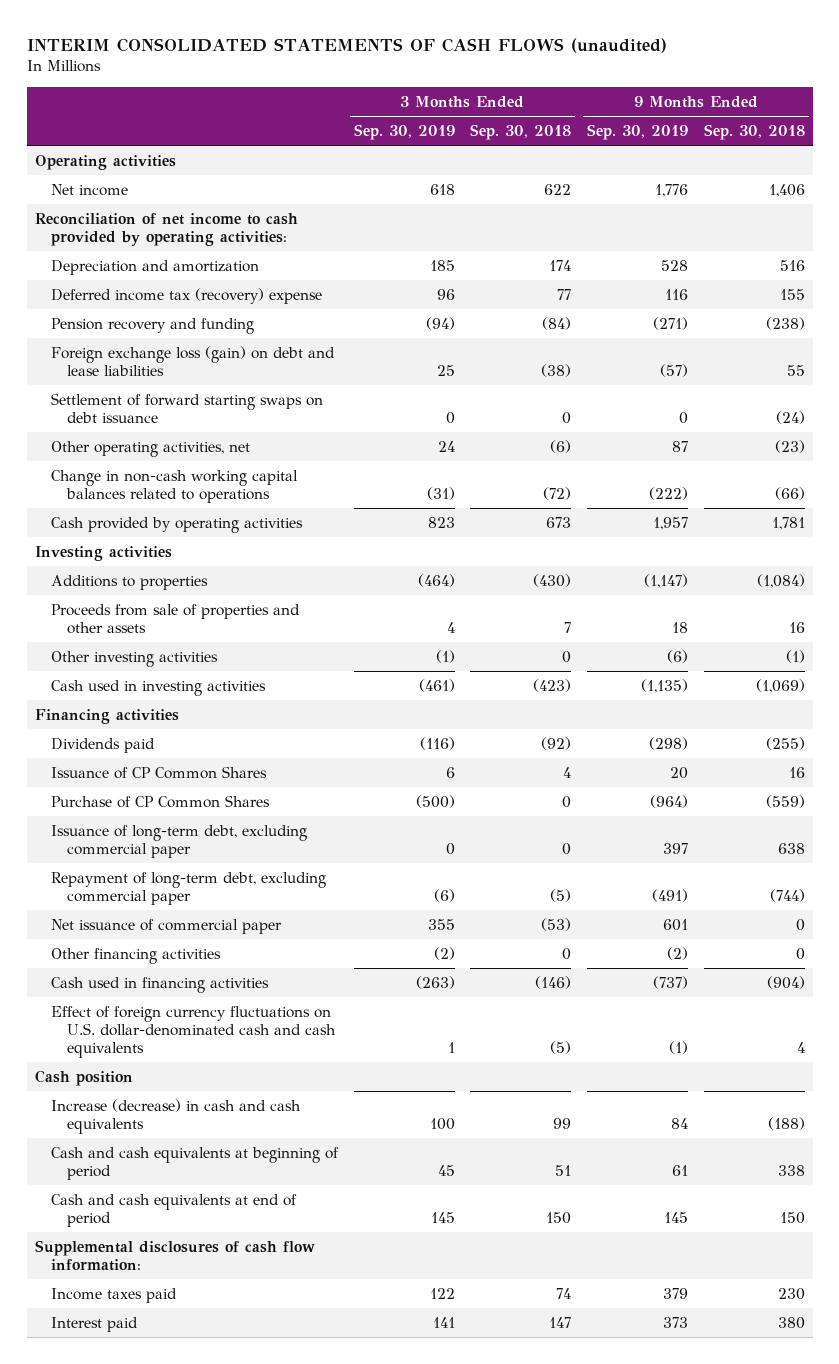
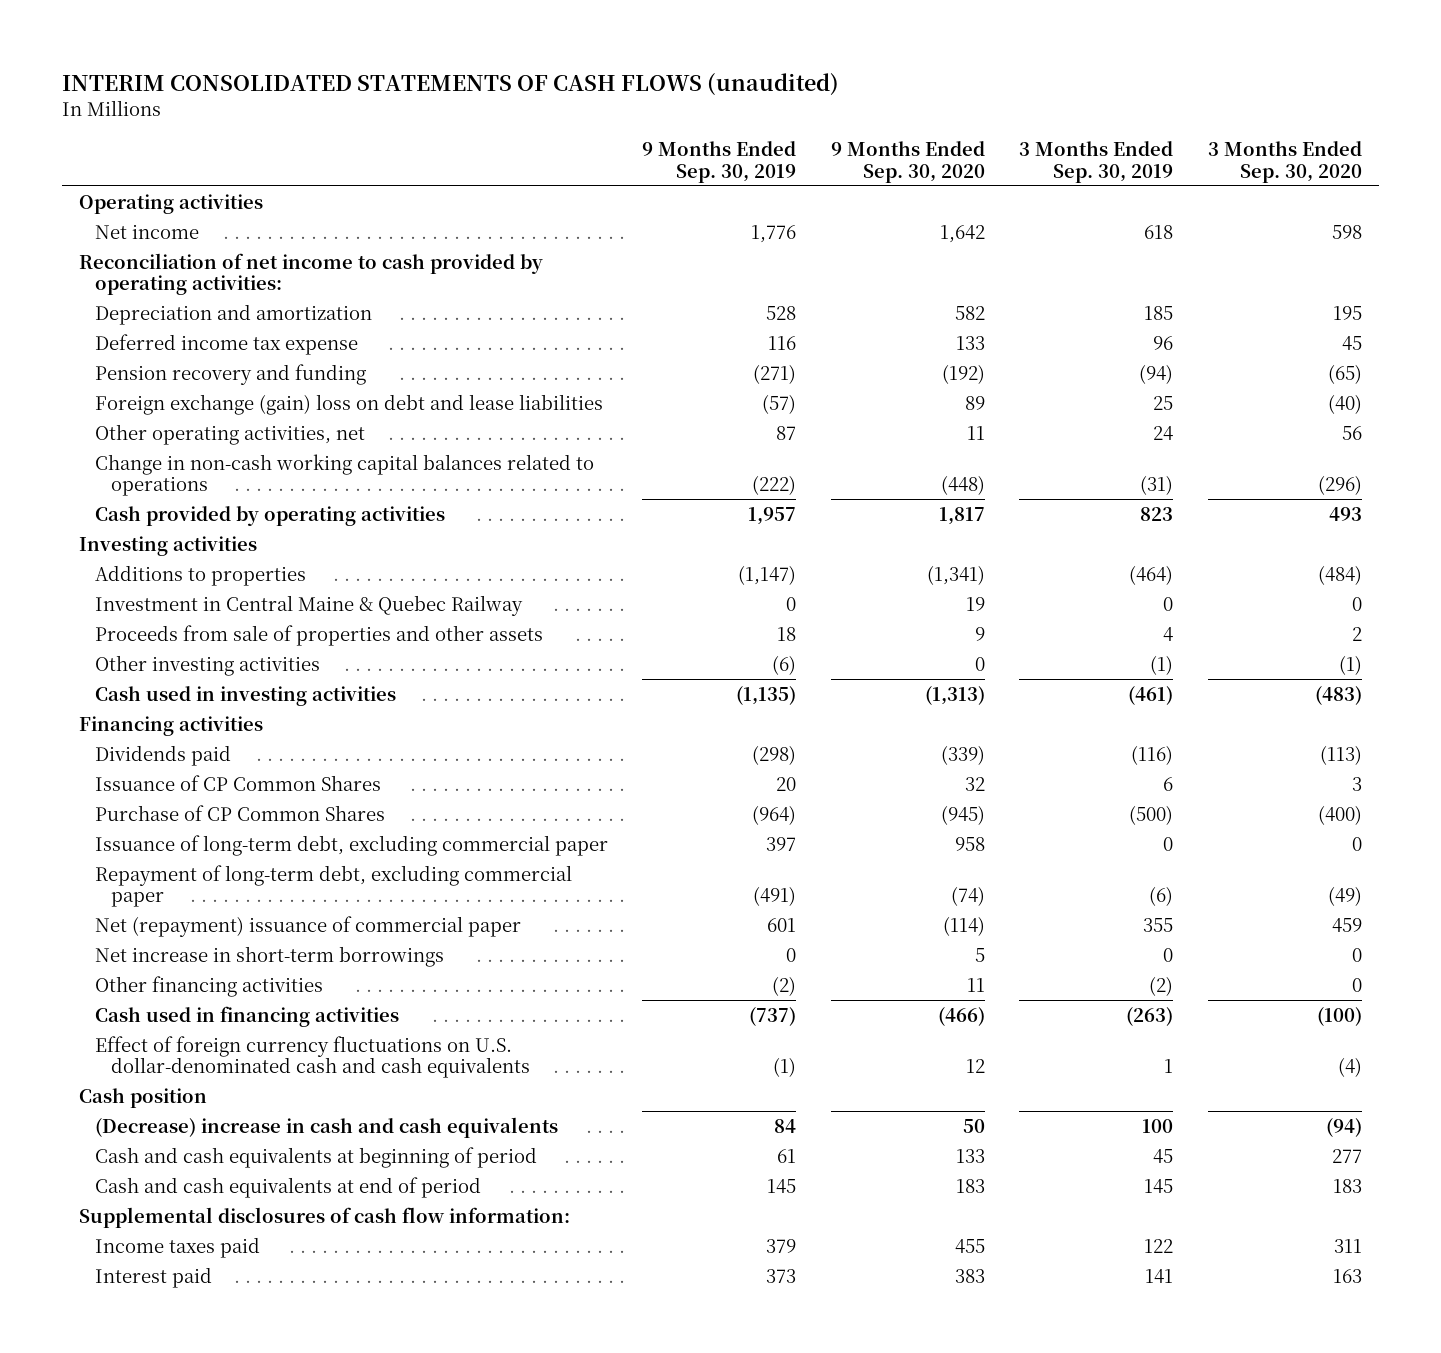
[470,124,572,141] Sep. 30, 2018 -> none
[703,124,805,141] Sep. 30, 2018 -> none
none -> [830,140,985,183] 9 Months Ended Sep. 30, 2020
none -> [1207,140,1362,183] 3 Months Ended Sep. 30, 2020
[50,287,322,304] Deferred income tax (recovery) expense -> [94,333,358,355] Deferred income tax expense
[50,392,323,423] Settlement of forward starting swaps on debt issuance -> none
[50,345,335,376] Foreign exchange loss (gain) on debt and lease liabilities -> [94,393,603,415] Foreign exchange (gain) loss on debt and lease liabilities
none -> [94,594,523,616] Investment in Central Maine & Quebec Railway
[50,918,282,934] Net issuance of commercial paper -> [94,915,521,937] Net (repayment) issuance of commercial paper
none -> [94,945,444,967] Net increase in short-term borrowings
[50,1098,301,1134] Increase (decrease) in cash and cash equivalents -> [94,1116,558,1138] (Decrease) increase in cash and cash equivalents

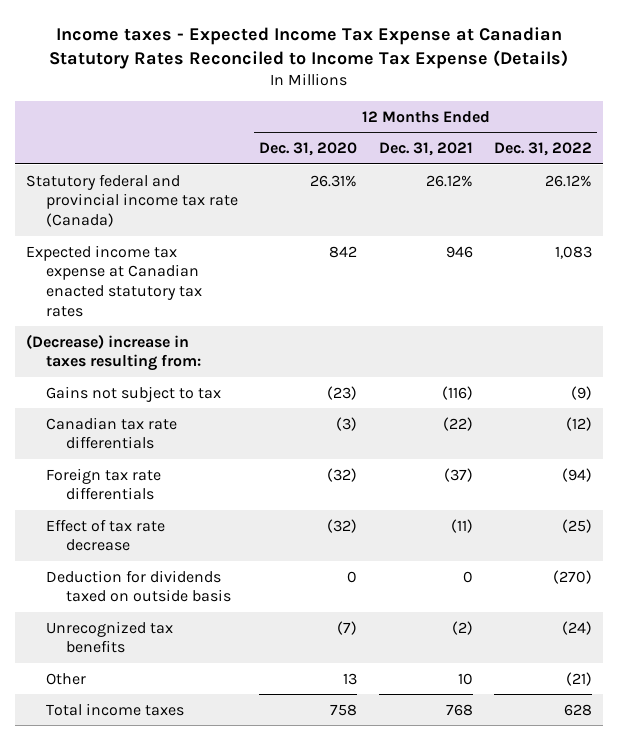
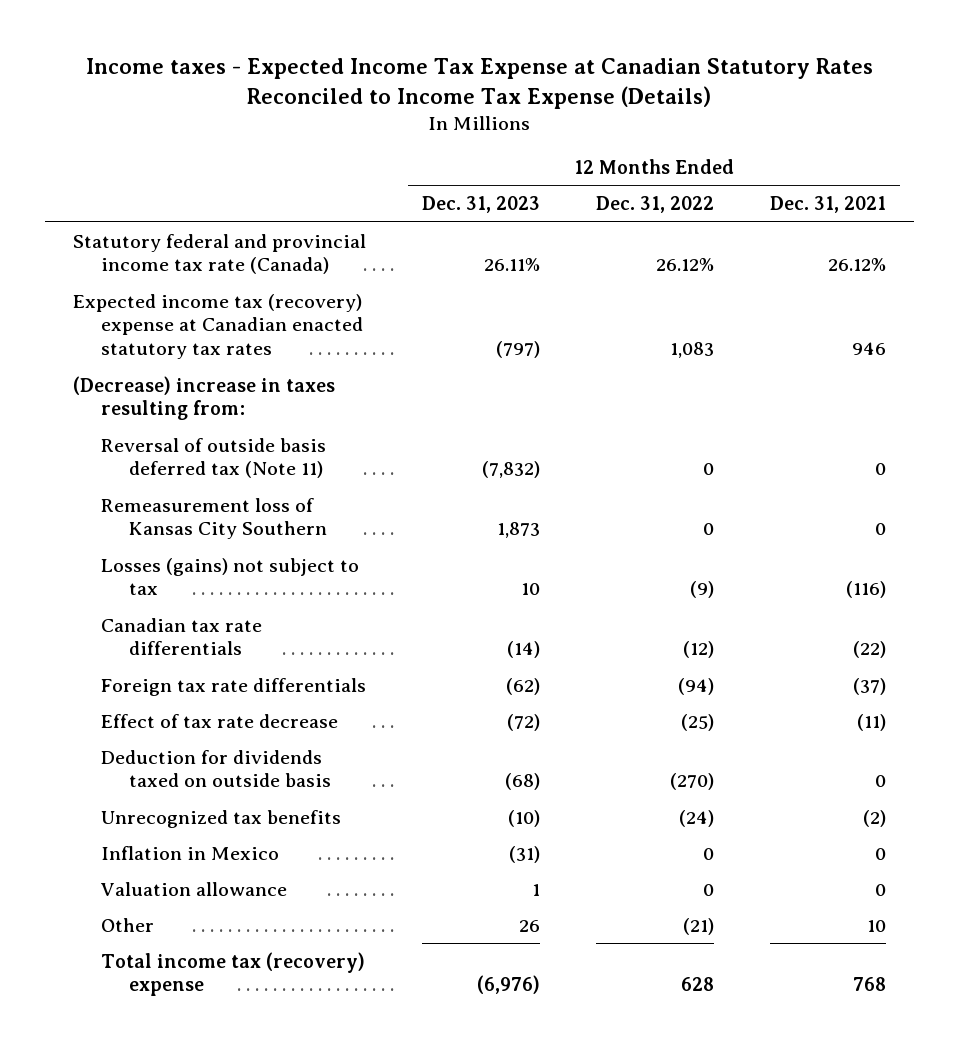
[259,141,358,156] Dec. 31, 2020 -> none
none -> [421,196,540,214] Dec. 31, 2023
[25,244,202,317] Expected income tax expense at Canadian enacted statutory tax rates -> [72,293,363,360] Expected income tax (recovery) expense at Canadian enacted statutory tax rates
none -> [100,437,326,479] Reversal of outside basis deferred tax (Note 11)
none -> [100,497,327,540] Remeasurement loss of Kansas City Southern
[45,385,221,402] Gains not subject to tax -> [100,557,359,596] Losses (gains) not subject to tax
none -> [100,845,279,860] Inflation in Mexico
none -> [99,881,287,896] Valuation allowance
[45,702,184,716] Total income taxes -> [100,951,365,997] Total income tax (recovery) expense

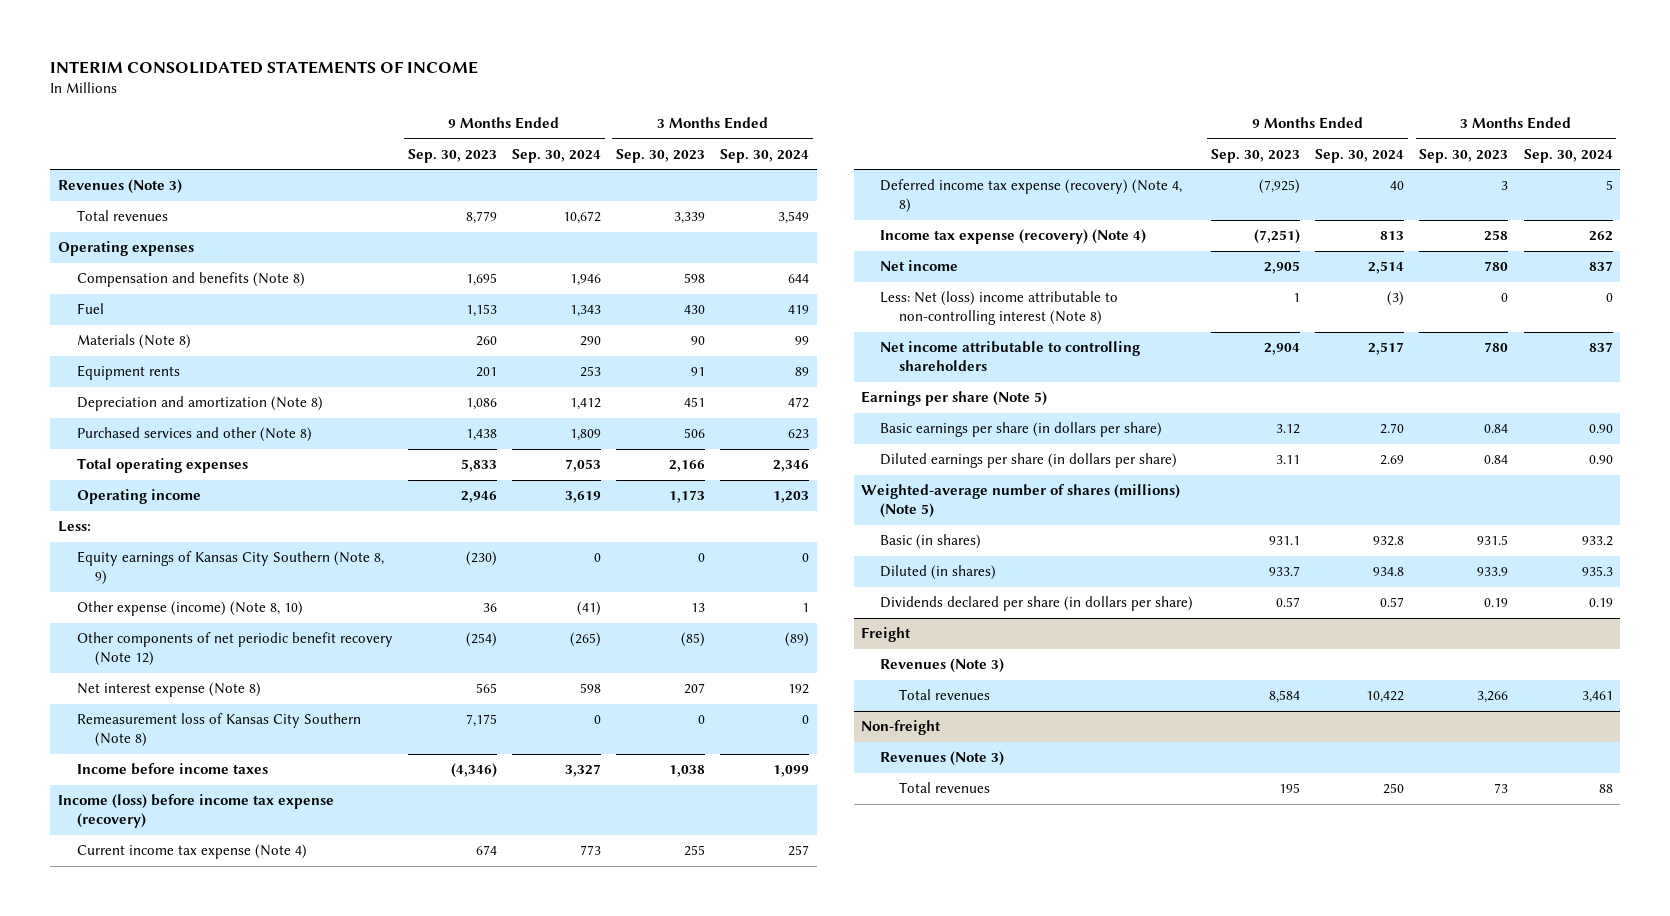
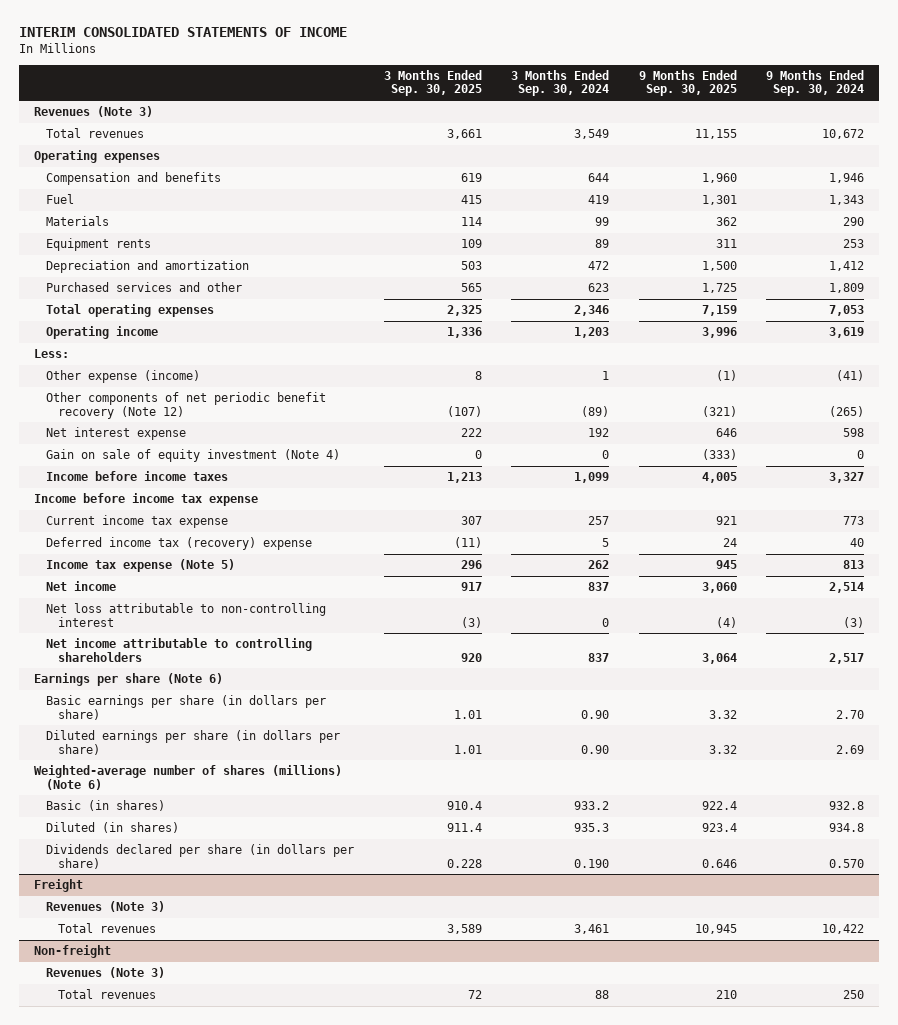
[407,148,497,163] Sep. 30, 2023 -> none
[615,148,705,163] Sep. 30, 2023 -> none
none -> [383,69,482,97] 3 Months Ended Sep. 30, 2025
none -> [638,69,737,97] 9 Months Ended Sep. 30, 2025
[76,272,305,288] Compensation and benefits (Note 8) -> [45,172,221,186] Compensation and benefits
[76,334,191,350] Materials (Note 8) -> [45,216,109,227] Materials
[76,396,323,412] Depreciation and amortization (Note 8) -> [45,260,249,274] Depreciation and amortization
[76,427,312,443] Purchased services and other (Note 8) -> [45,282,242,293] Purchased services and other
[76,551,384,586] Equity earnings of Kansas City Southern (Note 8, 9) -> none
[76,601,303,617] Other expense (income) (Note 8, 10) -> [45,370,200,384] Other expense (income)
[76,713,361,748] Remeasurement loss of Kansas City Southern (Note 8) -> none
[76,682,261,698] Net interest expense (Note 8) -> [45,427,186,441] Net interest expense
none -> [45,449,340,463] Gain on sale of equity investment (Note 4)
[57,794,334,829] Income (loss) before income tax expense (recovery) -> [33,493,258,507] Income before income tax expense
[76,844,307,860] Current income tax expense (Note 4) -> [45,515,228,529] Current income tax expense
[880,179,1183,214] Deferred income tax expense (recovery) (Note 4, 8) -> [45,537,312,551] Deferred income tax (recovery) expense
[880,229,1147,245] Income tax expense (recovery) (Note 4) -> [45,559,235,573] Income tax expense (Note 5)
[880,291,1119,326] Less: Net (loss) income attributable to non-controlling interest (Note 8) -> [45,603,326,627] Net loss attributable to non-controlling interest
[861,391,1048,407] Earnings per share (Note 5) -> [33,673,223,687] Earnings per share (Note 6)
[861,484,1181,519] Weighted-average number of shares (millions) (Note 5) -> [33,765,342,790] Weighted-average number of shares (millions) (Note 6)
[1380,597,1405,608] 0.57 -> [829,858,865,868] 0.570
[1588,598,1613,608] 0.19 -> [574,858,610,868] 0.190

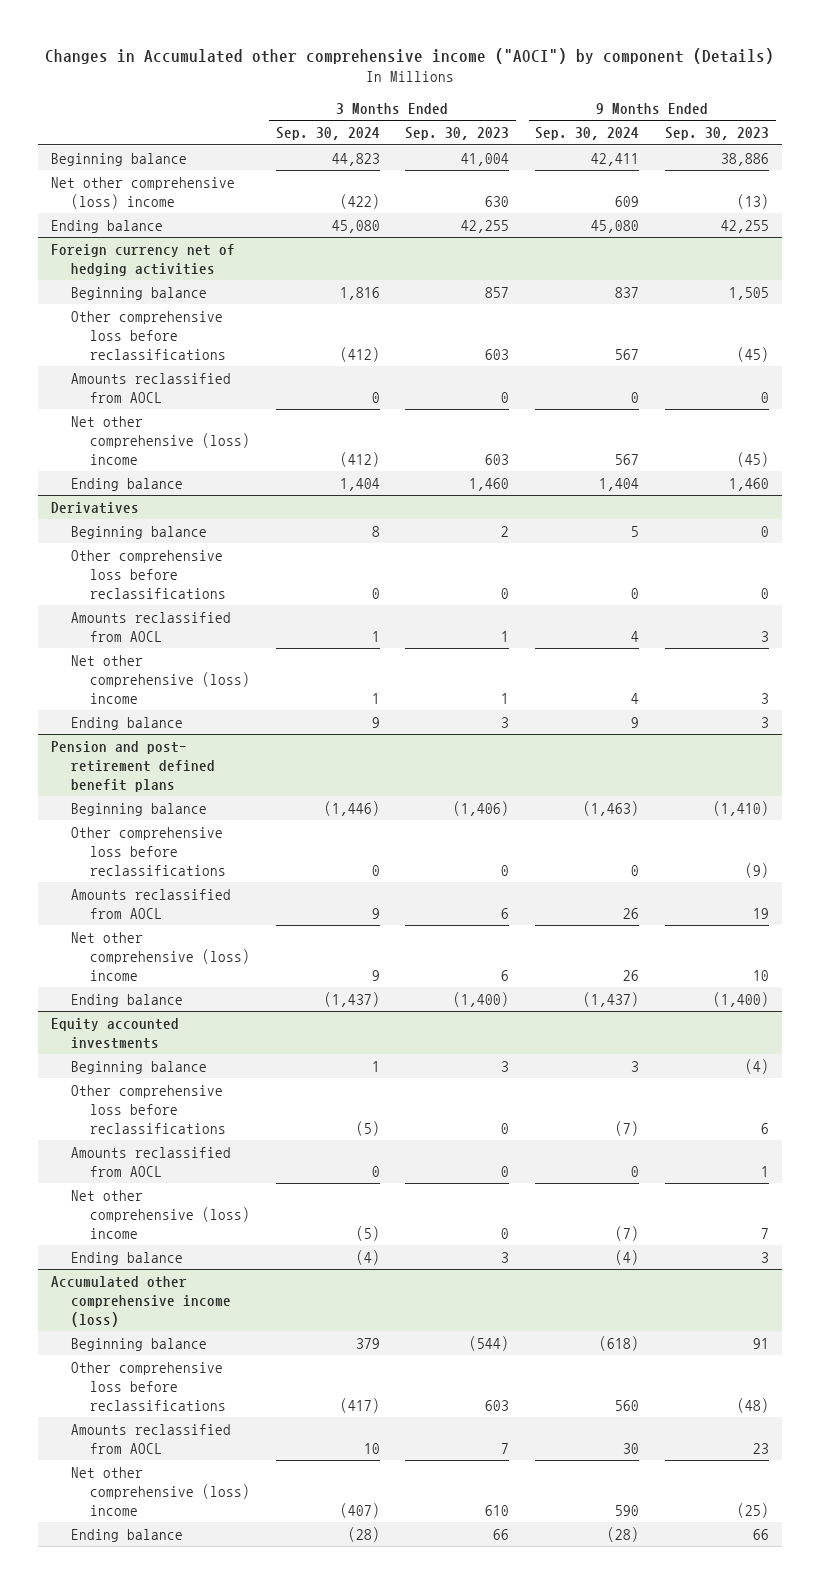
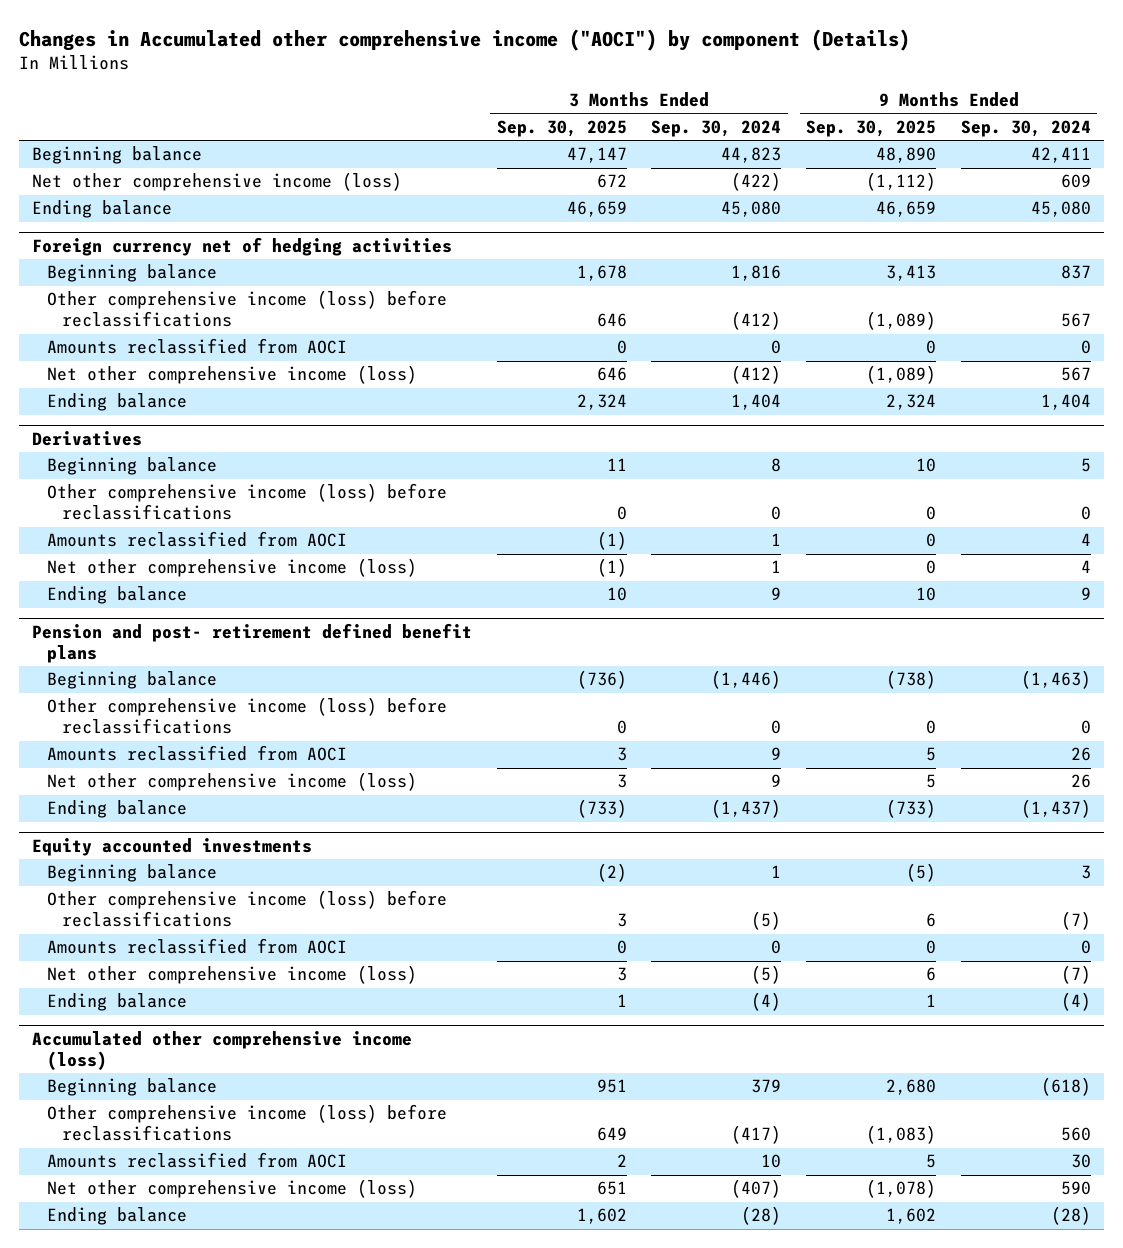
[405,127,510,141] Sep. 30, 2023 -> none
[665,127,770,141] Sep. 30, 2023 -> none
none -> [496,119,627,137] Sep. 30, 2025
none -> [806,119,937,137] Sep. 30, 2025
[51,176,236,209] Net other comprehensive (loss) income -> [31,172,402,192] Net other comprehensive income (loss)
[70,310,226,360] Other comprehensive loss before reclassifications -> [46,290,447,328] Other comprehensive income (loss) before reclassifications
[70,372,231,403] Amounts reclassified from AOCL -> [46,338,347,355] Amounts reclassified from AOCI
[70,415,250,465] Net other comprehensive (loss) income -> [46,365,417,385] Net other comprehensive income (loss)
[70,549,226,599] Other comprehensive loss before reclassifications -> [46,483,447,521] Other comprehensive income (loss) before reclassifications
[70,611,231,642] Amounts reclassified from AOCL -> [46,531,347,548] Amounts reclassified from AOCI
[70,654,250,704] Net other comprehensive (loss) income -> [46,558,417,578] Net other comprehensive income (loss)
[70,826,226,876] Other comprehensive loss before reclassifications -> [46,697,447,735] Other comprehensive income (loss) before reclassifications
[70,888,231,919] Amounts reclassified from AOCL -> [46,745,347,762] Amounts reclassified from AOCI
[70,931,250,981] Net other comprehensive (loss) income -> [46,772,417,792] Net other comprehensive income (loss)
[70,1084,226,1134] Other comprehensive loss before reclassifications -> [46,890,447,928] Other comprehensive income (loss) before reclassifications
[70,1146,231,1177] Amounts reclassified from AOCL -> [46,938,347,955] Amounts reclassified from AOCI
[70,1189,250,1239] Net other comprehensive (loss) income -> [46,965,417,985] Net other comprehensive income (loss)
[70,1361,226,1411] Other comprehensive loss before reclassifications -> [46,1104,447,1142] Other comprehensive income (loss) before reclassifications
[70,1423,231,1454] Amounts reclassified from AOCL -> [46,1152,347,1169] Amounts reclassified from AOCI
[70,1466,250,1516] Net other comprehensive (loss) income -> [46,1179,417,1199] Net other comprehensive income (loss)

